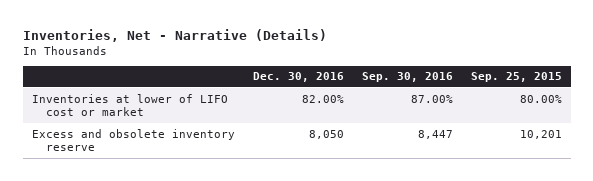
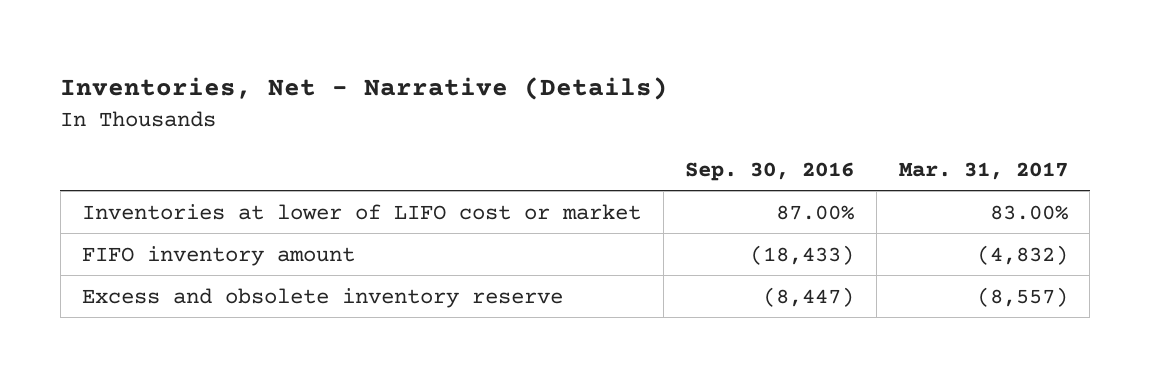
[252,72,344,83] Dec. 30, 2016 -> none
[470,72,562,83] Sep. 25, 2015 -> none
none -> [898,161,1068,180] Mar. 31, 2017
none -> [82,245,356,266] FIFO inventory amount
[417,129,453,139] 8,447 -> [763,286,855,307] (8,447)

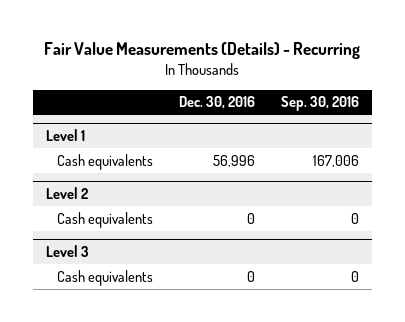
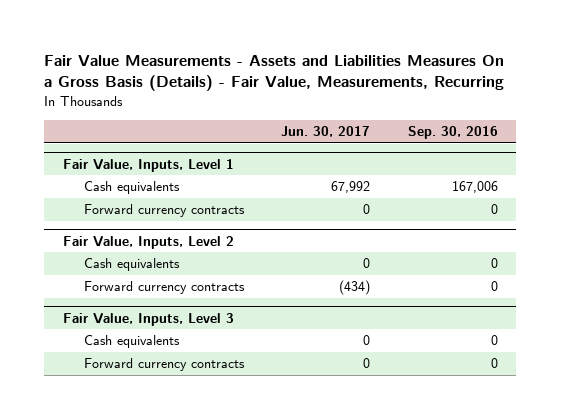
[44,42,361,60] Fair Value Measurements (Details) - Recurring -> [44,54,505,92] Fair Value Measurements - Assets and Liabilities Measures On a Gross Basis (Details) - Fair Value, Measurements, Recurring
[179,96,256,110] Dec. 30, 2016 -> none
none -> [281,126,371,138] Jun. 30, 2017
[45,129,85,142] Level 1 -> [63,158,235,172] Fair Value, Inputs, Level 1
none -> [83,204,245,218] Forward currency contracts
[45,187,88,200] Level 2 -> [63,235,235,249] Fair Value, Inputs, Level 2
none -> [83,281,245,295] Forward currency contracts
[45,245,89,258] Level 3 -> [63,312,235,326] Fair Value, Inputs, Level 3
none -> [83,358,245,372] Forward currency contracts

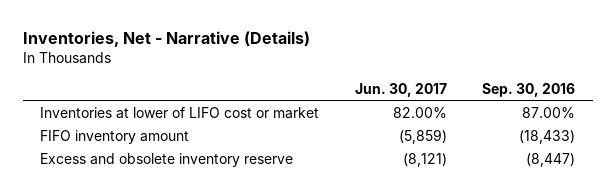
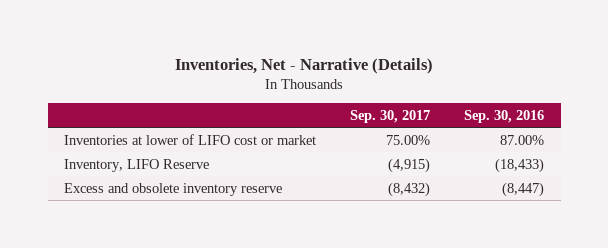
[354,82,447,97] Jun. 30, 2017 -> none
none -> [350,109,431,123] Sep. 30, 2017
[40,129,190,144] FIFO inventory amount -> [64,158,210,172] Inventory, LIFO Reserve

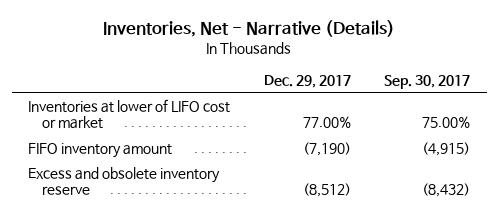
[463,109,544,123] Sep. 30, 2016 -> none
none -> [263,74,351,88] Dec. 29, 2017
[64,158,210,172] Inventory, LIFO Reserve -> [28,142,173,158] FIFO inventory amount

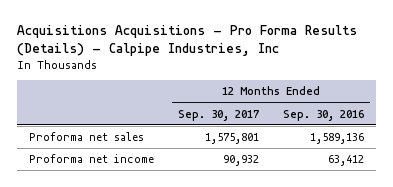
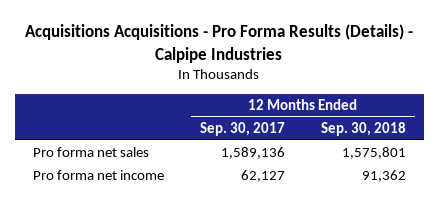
[16,24,357,56] Acquisitions Acquisitions - Pro Forma Results (Details) - Calpipe Industries, Inc -> [25,24,414,63] Acquisitions Acquisitions - Pro Forma Results (Details) - Calpipe Industries
[283,109,365,121] Sep. 30, 2016 -> none
none -> [320,121,406,136] Sep. 30, 2018
[28,132,144,142] Proforma net sales -> [32,147,149,158] Pro forma net sales
[204,133,259,145] 1,575,801 -> [220,147,285,160] 1,589,136
[28,154,154,164] Proforma net income -> [32,170,164,181] Pro forma net income
[222,155,259,167] 90,932 -> [240,170,285,183] 62,127

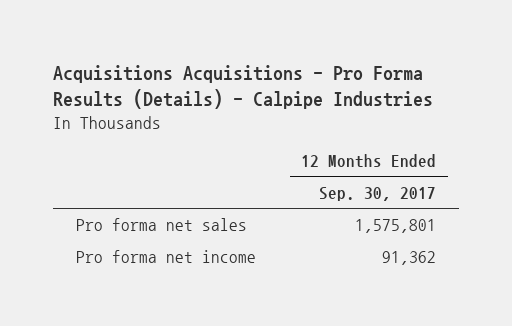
[320,121,406,136] Sep. 30, 2018 -> none
[220,147,285,160] 1,589,136 -> [355,219,437,234] 1,575,801
[240,170,285,183] 62,127 -> [382,251,437,266] 91,362

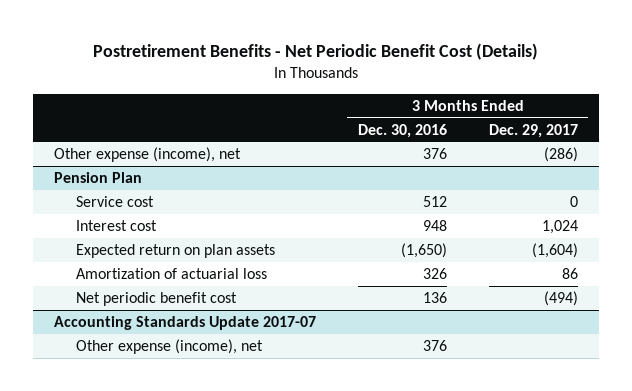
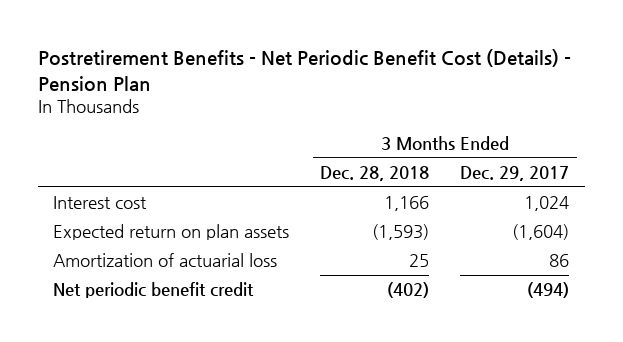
[92,43,538,61] Postretirement Benefits - Net Periodic Benefit Cost (Details) -> [38,48,572,91] Postretirement Benefits - Net Periodic Benefit Cost (Details) - Pension Plan
[357,123,447,138] Dec. 30, 2016 -> none
none -> [320,166,430,182] Dec. 28, 2018
[54,147,242,163] Other expense (income), net -> none
[54,172,143,184] Pension Plan -> none
[76,196,155,208] Service cost -> none
[54,316,317,331] Accounting Standards Update 2017-07 -> none
[76,339,264,355] Other expense (income), net -> none
[76,292,238,307] Net periodic benefit cost -> [53,282,255,299] Net periodic benefit credit

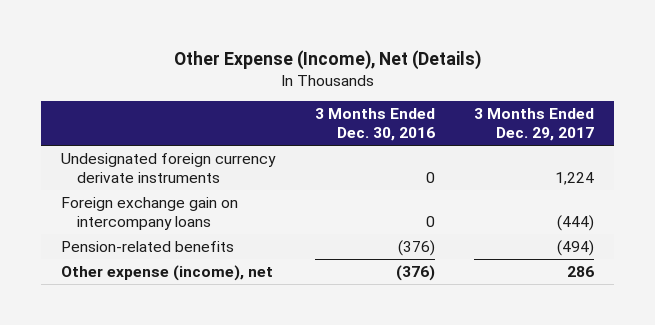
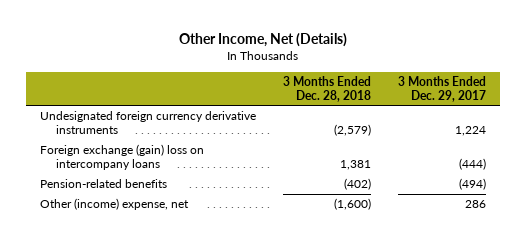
[173,49,481,70] Other Expense (Income), Net (Details) -> [179,33,348,48] Other Income, Net (Details)
[314,107,435,142] 3 Months Ended Dec. 30, 2016 -> none
none -> [283,75,372,102] 3 Months Ended Dec. 28, 2018
[60,152,276,184] Undesignated foreign currency derivate instruments -> [39,110,256,134] Undesignated foreign currency derivative instruments
[60,196,238,231] Foreign exchange gain on intercompany loans -> [39,143,204,170] Foreign exchange (gain) loss on intercompany loans
[60,264,273,281] Other expense (income), net -> [39,197,189,210] Other (income) expense, net

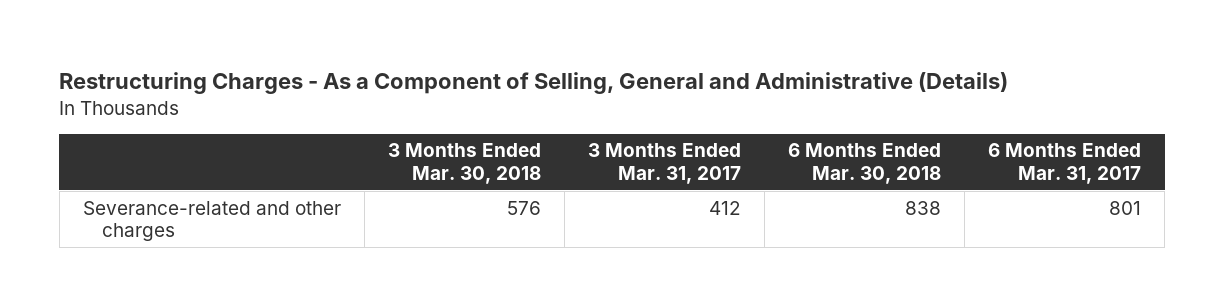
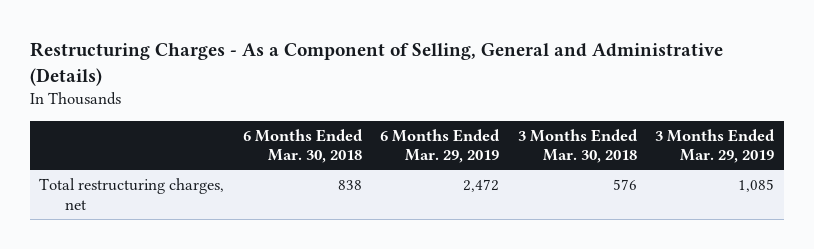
[588,143,742,184] 3 Months Ended Mar. 31, 2017 -> none
[988,143,1142,184] 6 Months Ended Mar. 31, 2017 -> none
none -> [380,128,501,164] 6 Months Ended Mar. 29, 2019
none -> [655,128,776,164] 3 Months Ended Mar. 29, 2019
[82,200,341,242] Severance-related and other charges -> [39,177,225,210] Total restructuring charges, net

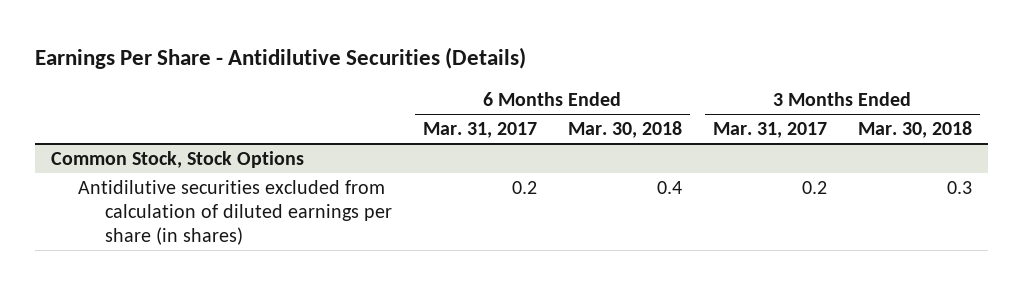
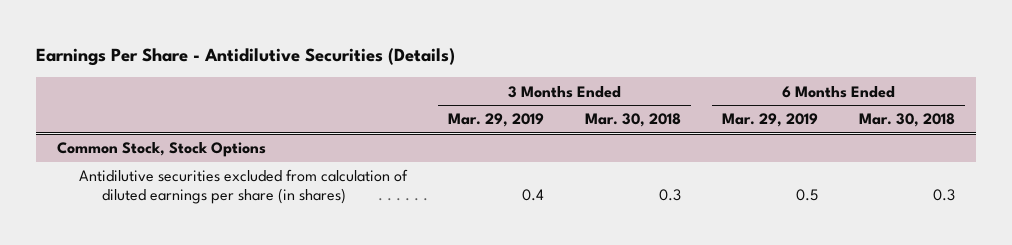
[422,122,537,139] Mar. 31, 2017 -> none
[712,122,827,139] Mar. 31, 2017 -> none
none -> [448,113,545,128] Mar. 29, 2019
none -> [722,113,819,128] Mar. 29, 2019
[656,180,682,194] 0.4 -> [933,189,956,202] 0.3

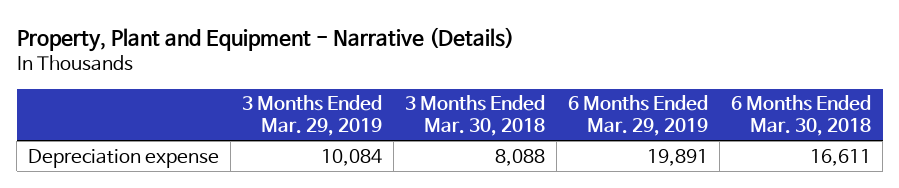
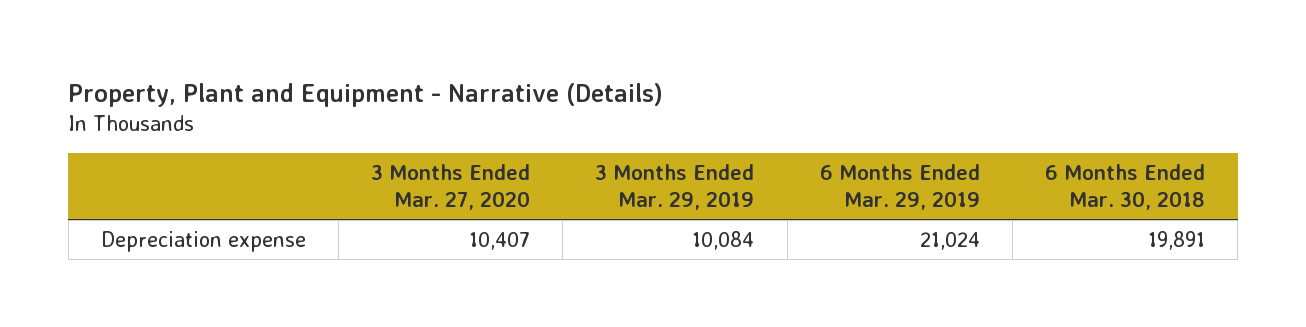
[405,95,546,136] 3 Months Ended Mar. 30, 2018 -> none
none -> [371,164,531,211] 3 Months Ended Mar. 27, 2020
[647,148,709,166] 19,891 -> [919,231,980,250] 21,024
[810,148,872,166] 16,611 -> [1147,230,1205,250] 19,891

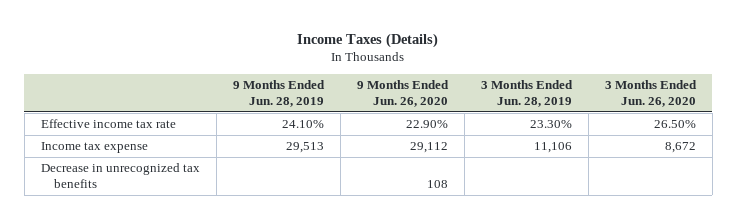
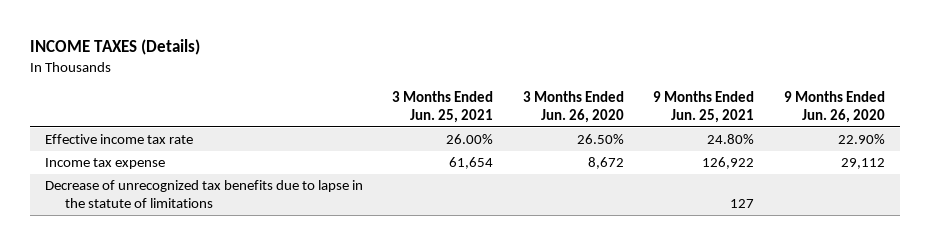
[297,32,439,48] Income Taxes (Details) -> [30,39,201,56] INCOME TAXES (Details)
[232,80,325,108] 9 Months Ended Jun. 28, 2019 -> none
[480,80,573,108] 3 Months Ended Jun. 28, 2019 -> none
none -> [392,91,494,123] 3 Months Ended Jun. 25, 2021
none -> [653,91,755,123] 9 Months Ended Jun. 25, 2021
[40,163,200,189] Decrease in unrecognized tax benefits -> none
none -> [44,180,363,208] Decrease of unrecognized tax benefits due to lapse in the statute of limitations

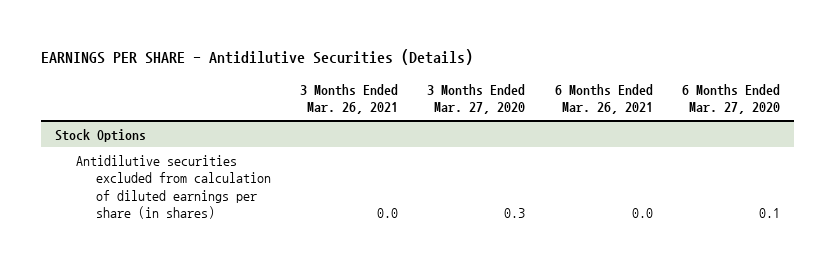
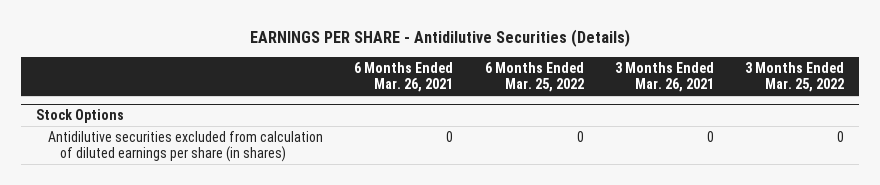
[427,83,526,115] 3 Months Ended Mar. 27, 2020 -> none
[681,83,780,115] 6 Months Ended Mar. 27, 2020 -> none
none -> [484,61,584,93] 6 Months Ended Mar. 25, 2022
none -> [744,61,844,93] 3 Months Ended Mar. 25, 2022
[377,207,399,218] 0.0 -> [706,130,714,142] 0
[631,207,653,218] 0.0 -> [446,130,454,142] 0

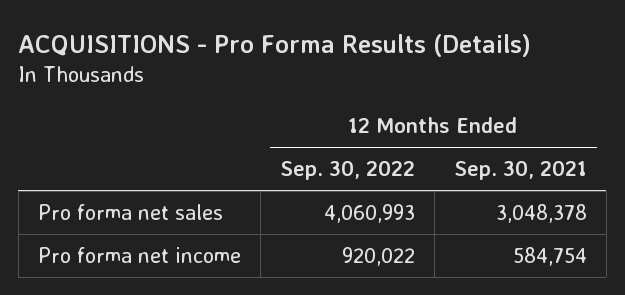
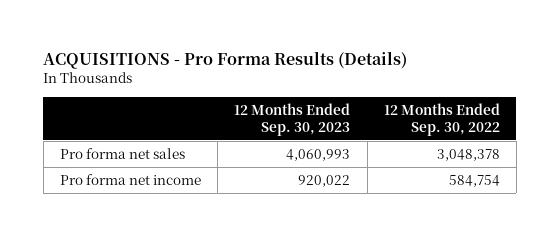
[453,160,587,181] Sep. 30, 2021 -> none
none -> [234,102,351,136] 12 Months Ended Sep. 30, 2023
[323,204,415,224] 4,060,993 -> [436,148,500,161] 3,048,378
[341,247,415,267] 920,022 -> [448,174,500,187] 584,754

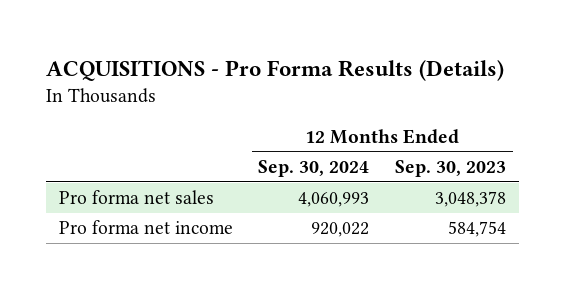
[383,102,500,136] 12 Months Ended Sep. 30, 2022 -> none
none -> [258,160,370,178] Sep. 30, 2024
[286,148,351,161] 4,060,993 -> [435,191,507,208] 3,048,378
[298,174,351,187] 920,022 -> [448,221,507,238] 584,754

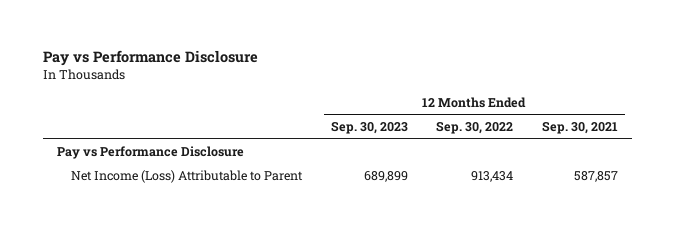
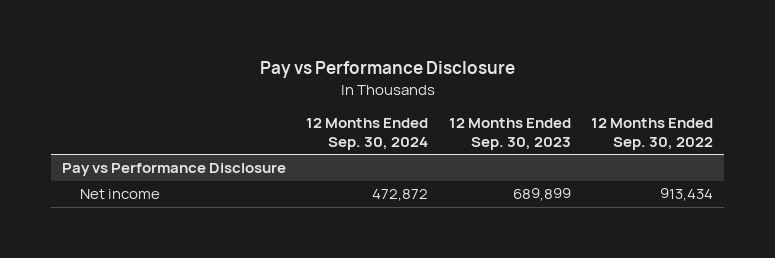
[541,121,618,135] Sep. 30, 2021 -> none
none -> [306,118,429,150] 12 Months Ended Sep. 30, 2024
[71,170,304,184] Net Income (Loss) Attributable to Parent -> [79,189,160,200] Net income

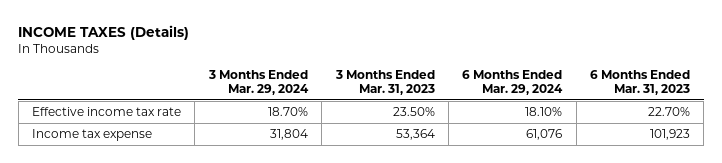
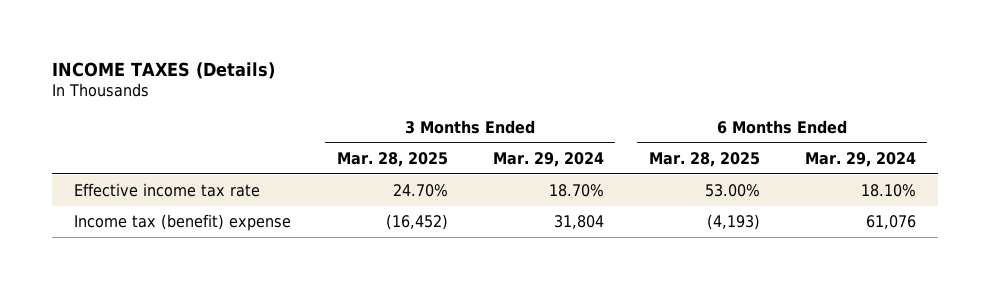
[334,70,435,96] 3 Months Ended Mar. 31, 2023 -> none
[589,70,690,96] 6 Months Ended Mar. 31, 2023 -> none
none -> [336,151,448,167] Mar. 28, 2025
none -> [648,151,760,167] Mar. 28, 2025
[32,129,153,142] Income tax expense -> [74,214,292,232] Income tax (benefit) expense

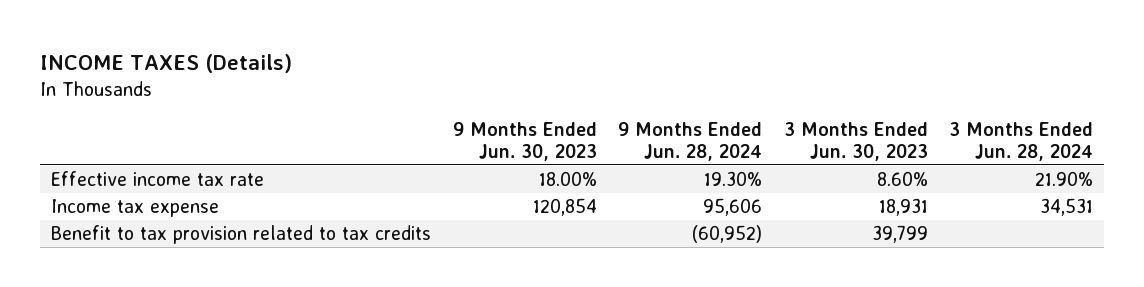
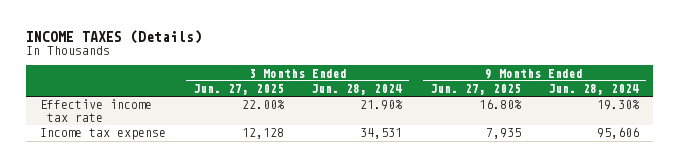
[452,121,597,161] 9 Months Ended Jun. 30, 2023 -> none
[783,121,928,161] 3 Months Ended Jun. 30, 2023 -> none
none -> [193,84,285,96] Jun. 27, 2025
none -> [429,84,521,96] Jun. 27, 2025
[50,225,431,245] Benefit to tax provision related to tax credits -> none

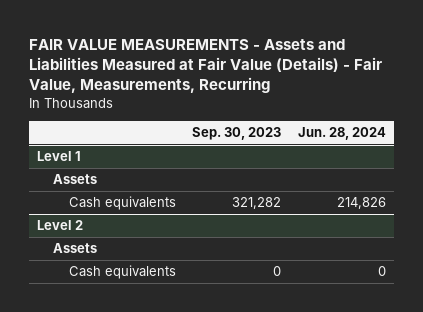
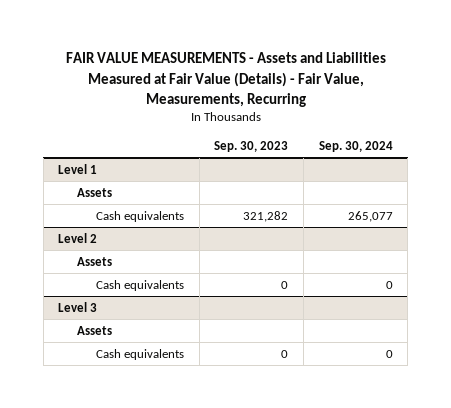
[297,126,386,140] Jun. 28, 2024 -> none
none -> [318,141,393,153] Sep. 30, 2024
none -> [58,301,98,312] Level 3
none -> [77,325,113,335] Assets
none -> [96,348,185,360] Cash equivalents

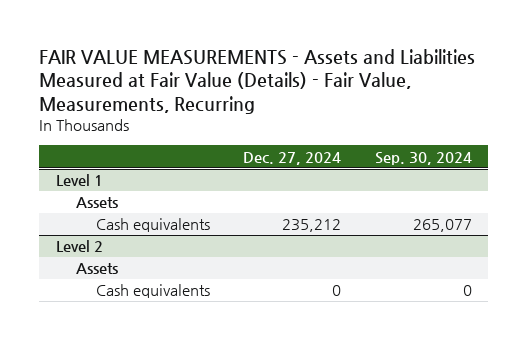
[214,141,289,153] Sep. 30, 2023 -> none
none -> [243,151,342,165] Dec. 27, 2024
[58,301,98,312] Level 3 -> none
[77,325,113,335] Assets -> none
[96,348,185,360] Cash equivalents -> none

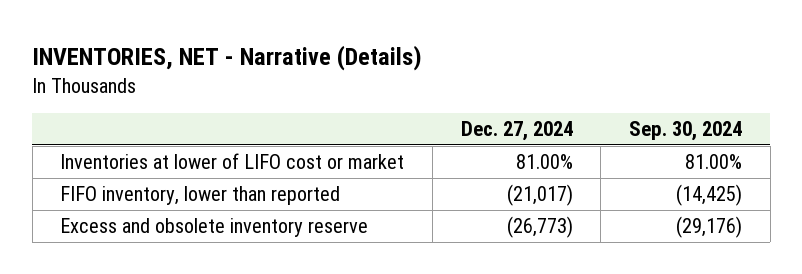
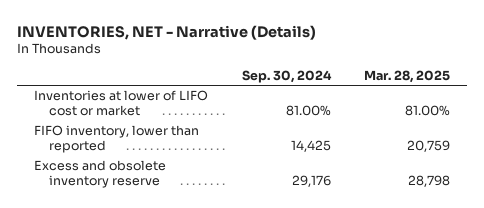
[460,121,573,142] Dec. 27, 2024 -> none
none -> [364,70,451,84] Mar. 28, 2025
[675,184,742,207] (14,425) -> [290,140,331,153] 14,425
[675,216,742,239] (29,176) -> [291,175,331,188] 29,176

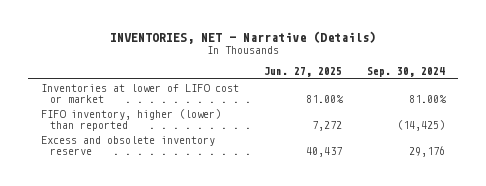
[364,70,451,84] Mar. 28, 2025 -> none
none -> [263,66,342,77] Jun. 27, 2025
[34,125,200,154] FIFO inventory, lower than reported -> [40,108,221,131] FIFO inventory, higher (lower) than reported
[290,140,331,153] 14,425 -> [396,119,445,131] (14,425)

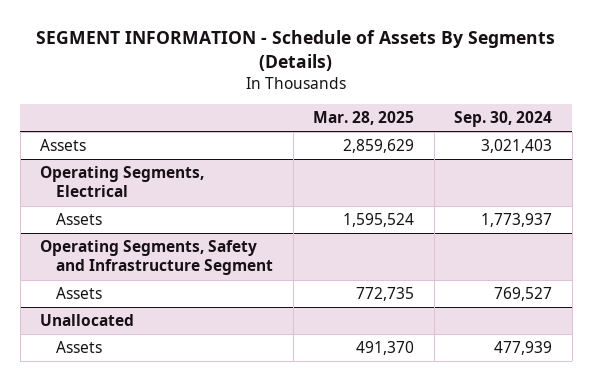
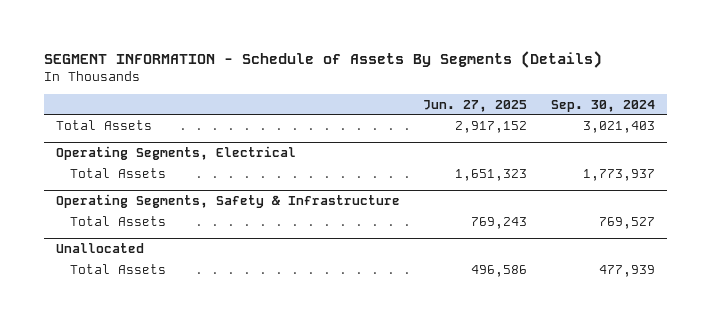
[313,111,415,126] Mar. 28, 2025 -> none
none -> [423,99,528,112] Jun. 27, 2025
[40,139,87,152] Assets -> [55,119,152,130] Total Assets
[56,213,103,226] Assets -> [70,167,167,178] Total Assets
[40,240,274,276] Operating Segments, Safety and Infrastructure Segment -> [55,194,400,209] Operating Segments, Safety & Infrastructure
[56,287,103,300] Assets -> [70,215,167,226] Total Assets
[56,341,103,354] Assets -> [70,263,167,274] Total Assets

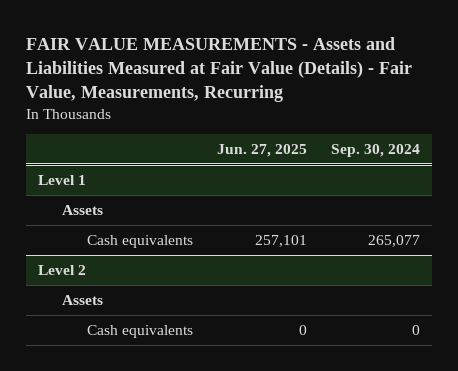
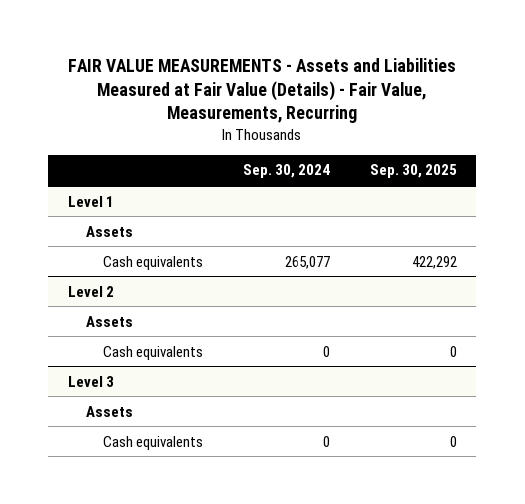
[216,144,307,158] Jun. 27, 2025 -> none
none -> [369,164,457,179] Sep. 30, 2025
none -> [68,375,115,387] Level 3
none -> [85,405,133,417] Assets
none -> [102,435,203,450] Cash equivalents

